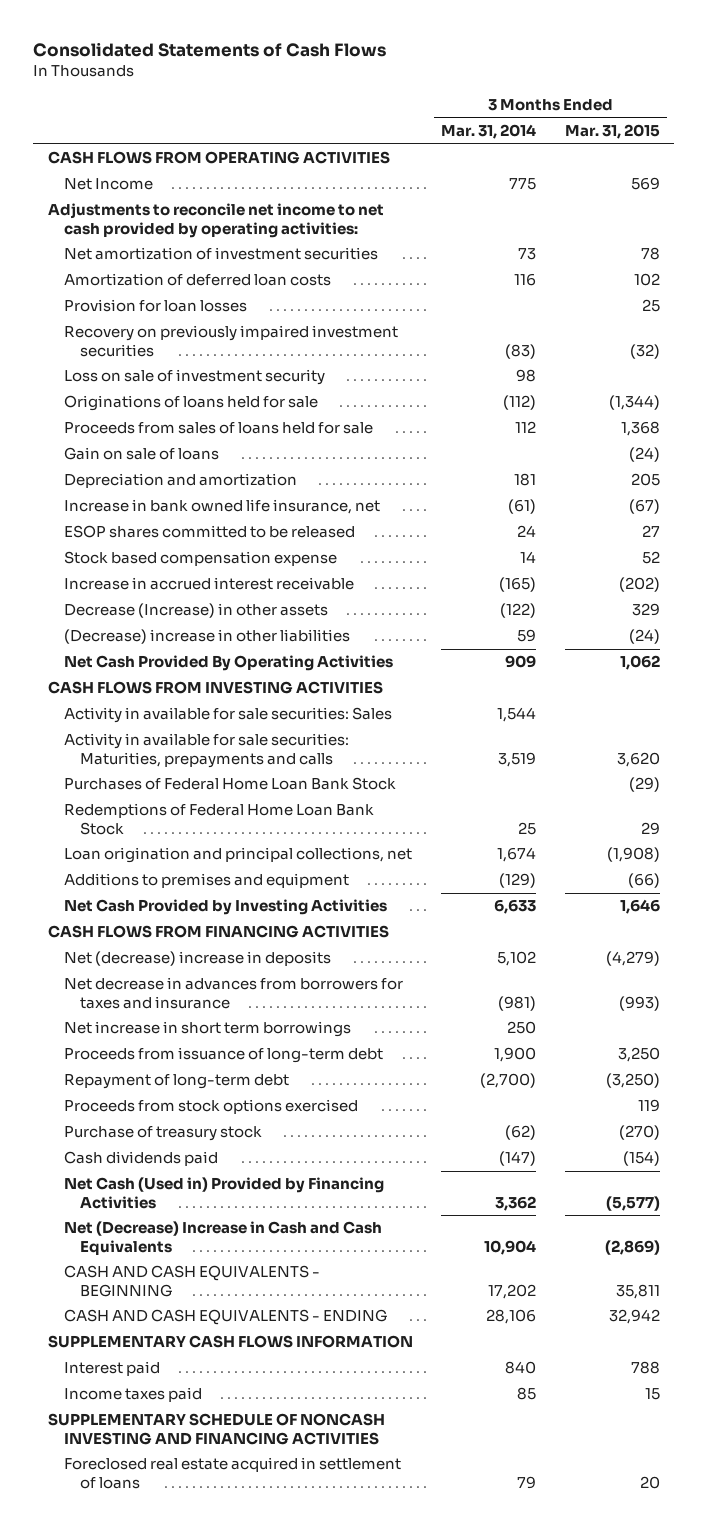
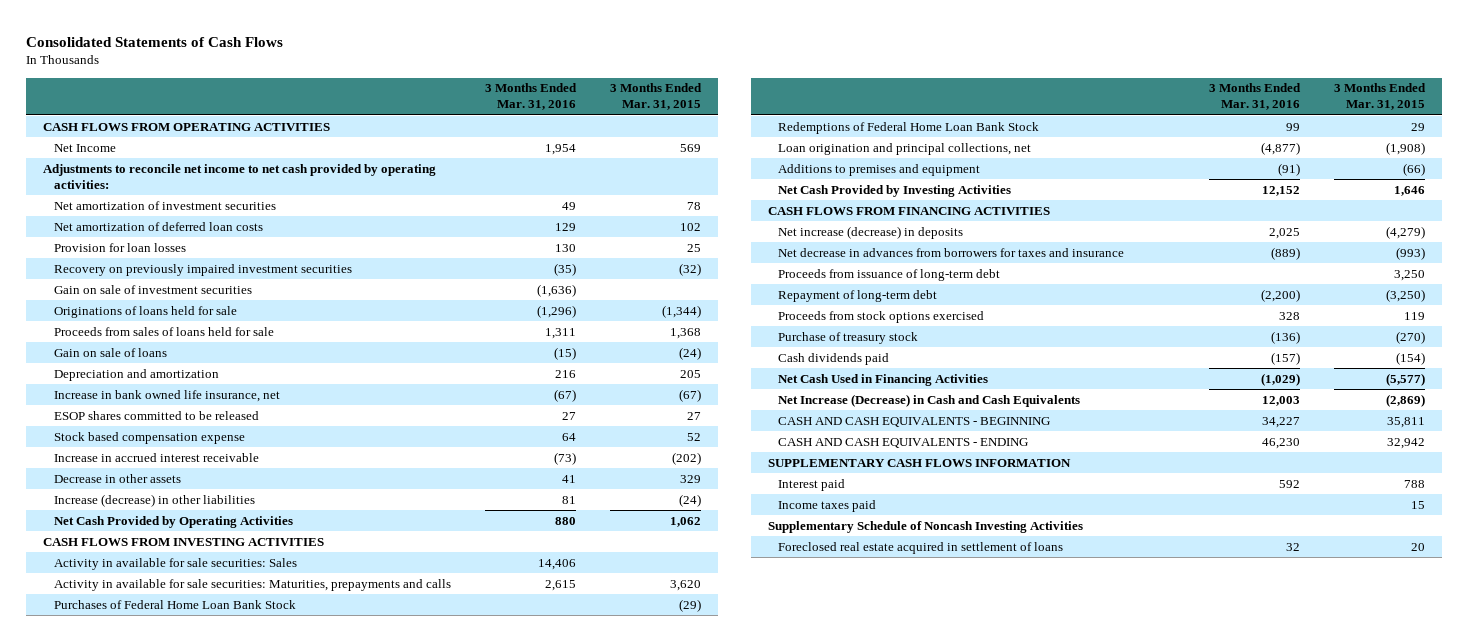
[441,123,537,139] Mar. 31, 2014 -> none
none -> [484,83,577,111] 3 Months Ended Mar. 31, 2016
[63,273,331,287] Amortization of deferred loan costs -> [53,221,263,231] Net amortization of deferred loan costs
[63,369,325,386] Loss on sale of investment security -> [53,284,252,294] Gain on sale of investment securities
[63,603,328,619] Decrease (Increase) in other assets -> [53,473,181,483] Decrease in other assets
[63,629,350,645] (Decrease) increase in other liabilities -> [53,493,255,507] Increase (decrease) in other liabilities
[63,655,393,672] Net Cash Provided By Operating Activities -> [53,515,293,528] Net Cash Provided by Operating Activities
[63,951,331,967] Net (decrease) increase in deposits -> [778,225,964,239] Net increase (decrease) in deposits
[63,1021,351,1038] Net increase in short term borrowings -> none
[63,1177,384,1209] Net Cash (Used in) Provided by Financing Activities -> [778,373,989,386] Net Cash Used in Financing Activities
[63,1221,382,1255] Net (Decrease) Increase in Cash and Cash Equivalents -> [778,393,1081,407] Net Increase (Decrease) in Cash and Cash Equivalents
[47,1413,385,1445] SUPPLEMENTARY SCHEDULE OF NONCASH INVESTING AND FINANCING ACTIVITIES -> [767,520,1083,533] Supplementary Schedule of Noncash Investing Activities

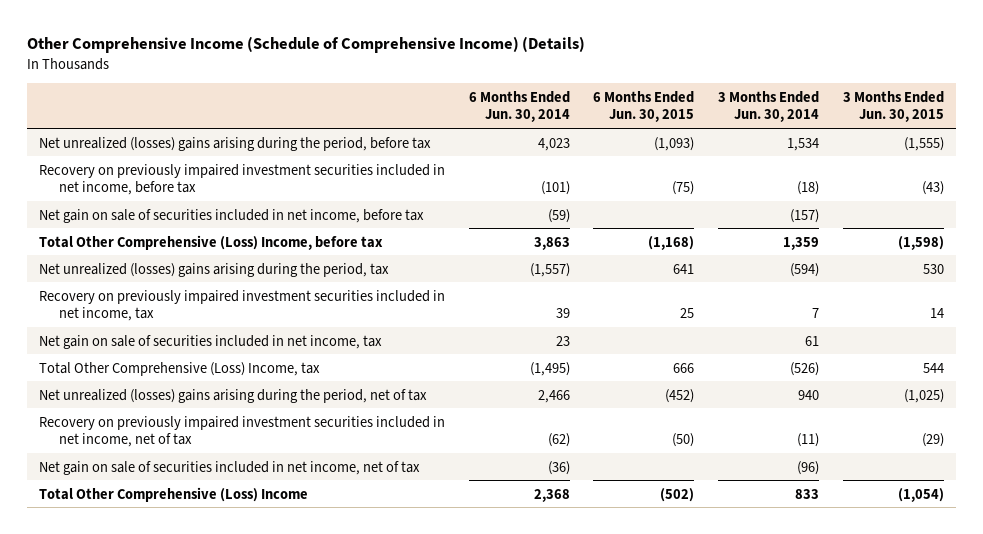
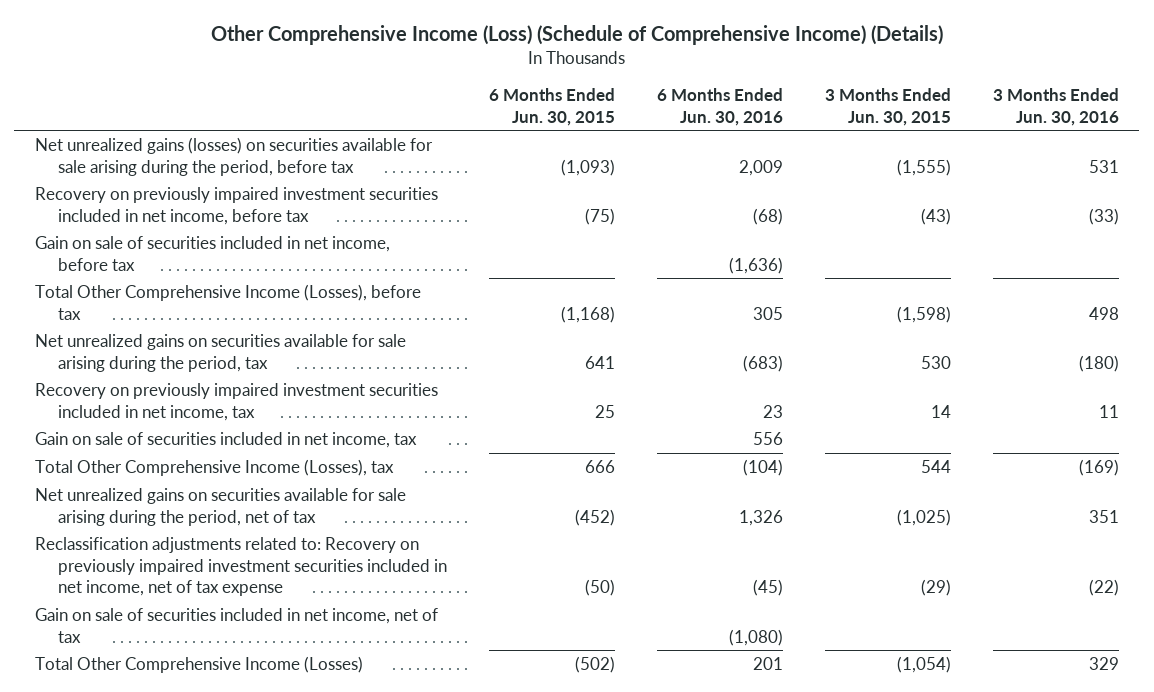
[26,36,585,54] Other Comprehensive Income (Schedule of Comprehensive Income) (Details) -> [210,24,943,45] Other Comprehensive Income (Loss) (Schedule of Comprehensive Income) (Details)
[468,90,570,123] 6 Months Ended Jun. 30, 2014 -> none
[718,90,820,123] 3 Months Ended Jun. 30, 2014 -> none
none -> [656,87,783,126] 6 Months Ended Jun. 30, 2016
none -> [992,87,1119,126] 3 Months Ended Jun. 30, 2016
[38,136,431,151] Net unrealized (losses) gains arising during the period, before tax -> [35,136,434,176] Net unrealized gains (losses) on securities available for sale arising during the period, before tax
[38,208,424,223] Net gain on sale of securities included in net income, before tax -> [35,235,391,271] Gain on sale of securities included in net income, before tax
[38,234,383,250] Total Other Comprehensive (Loss) Income, before tax -> [35,283,422,320] Total Other Comprehensive Income (Losses), before tax
[38,262,389,277] Net unrealized (losses) gains arising during the period, tax -> [35,333,407,372] Net unrealized gains on securities available for sale arising during the period, tax
[38,334,382,349] Net gain on sale of securities included in net income, tax -> [35,431,418,448] Gain on sale of securities included in net income, tax
[38,361,320,376] Total Other Comprehensive (Loss) Income, tax -> [35,458,395,476] Total Other Comprehensive Income (Losses), tax
[38,388,427,403] Net unrealized (losses) gains arising during the period, net of tax -> [35,487,407,526] Net unrealized gains on securities available for sale arising during the period, net of tax
[38,415,445,448] Recovery on previously impaired investment securities included in net income, net of tax -> [35,536,448,597] Reclassification adjustments related to: Recovery on previously impaired investment securities included in net income, net of tax expense
[38,460,420,475] Net gain on sale of securities included in net income, net of tax -> [35,607,439,643] Gain on sale of securities included in net income, net of tax
[38,486,308,502] Total Other Comprehensive (Loss) Income -> [35,655,364,673] Total Other Comprehensive Income (Losses)

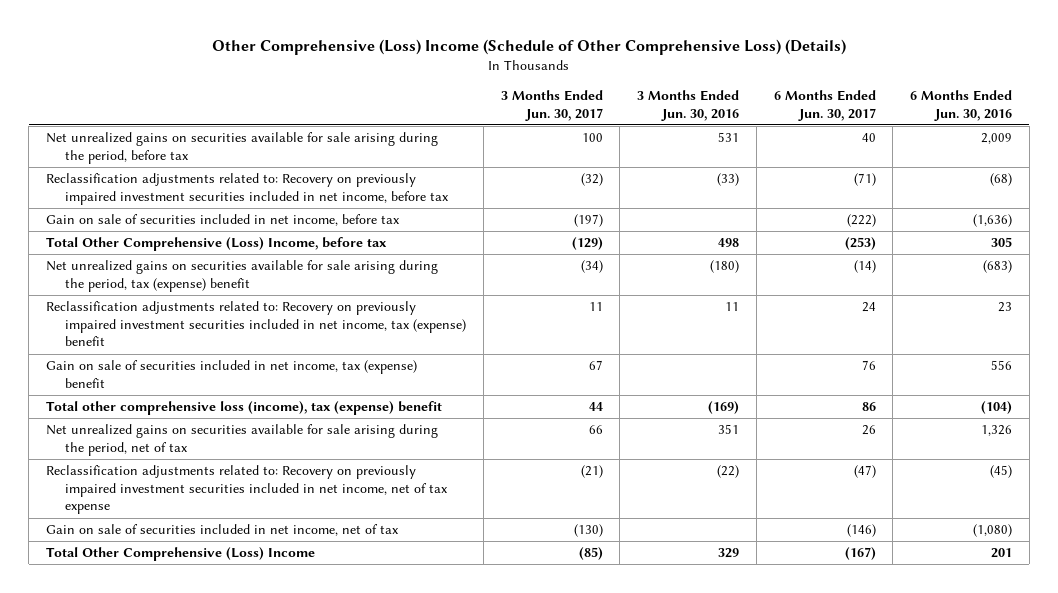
[210,24,943,45] Other Comprehensive Income (Loss) (Schedule of Comprehensive Income) (Details) -> [212,38,847,55] Other Comprehensive (Loss) Income (Schedule of Other Comprehensive Loss) (Details)
[489,87,616,126] 6 Months Ended Jun. 30, 2015 -> none
[824,87,951,126] 3 Months Ended Jun. 30, 2015 -> none
none -> [500,90,603,121] 3 Months Ended Jun. 30, 2017
none -> [773,90,876,121] 6 Months Ended Jun. 30, 2017
[35,136,434,176] Net unrealized gains (losses) on securities available for sale arising during the period, before tax -> [46,132,439,164] Net unrealized gains on securities available for sale arising during the period, before tax
[35,186,439,225] Recovery on previously impaired investment securities included in net income, before tax -> [46,173,450,205] Reclassification adjustments related to: Recovery on previously impaired investment securities included in net income, before tax
[35,283,422,320] Total Other Comprehensive Income (Losses), before tax -> [46,237,388,252] Total Other Comprehensive (Loss) Income, before tax
[35,333,407,372] Net unrealized gains on securities available for sale arising during the period, tax -> [46,260,439,292] Net unrealized gains on securities available for sale arising during the period, tax (expense) benefit
[35,382,439,421] Recovery on previously impaired investment securities included in net income, tax -> [46,301,467,347] Reclassification adjustments related to: Recovery on previously impaired investment securities included in net income, tax (expense) benefit
[35,431,418,448] Gain on sale of securities included in net income, tax -> [46,360,418,388] Gain on sale of securities included in net income, tax (expense) benefit
[35,458,395,476] Total Other Comprehensive Income (Losses), tax -> [46,401,443,416] Total other comprehensive loss (income), tax (expense) benefit
[35,655,364,673] Total Other Comprehensive Income (Losses) -> [46,547,316,562] Total Other Comprehensive (Loss) Income

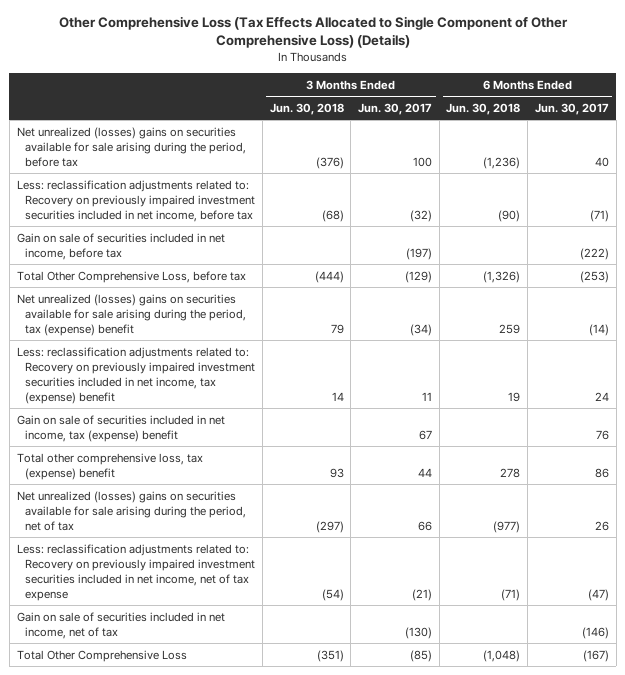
[212,38,847,55] Other Comprehensive (Loss) Income (Schedule of Other Comprehensive Loss) (Details) -> [58,16,568,49] Other Comprehensive Loss (Tax Effects Allocated to Single Component of Other Comprehensive Loss) (Details)
[637,90,740,121] 3 Months Ended Jun. 30, 2016 -> none
[910,90,1013,121] 6 Months Ended Jun. 30, 2016 -> none
none -> [269,102,344,115] Jun. 30, 2018
none -> [446,102,521,115] Jun. 30, 2018
[46,132,439,164] Net unrealized gains on securities available for sale arising during the period, before tax -> [16,126,247,167] Net unrealized (losses) gains on securities available for sale arising during the period, before tax
[46,173,450,205] Reclassification adjustments related to: Recovery on previously impaired investment securities included in net income, before tax -> [16,179,256,222] Less: reclassification adjustments related to: Recovery on previously impaired investment securities included in net income, before tax
[46,237,388,252] Total Other Comprehensive (Loss) Income, before tax -> [16,270,246,283] Total Other Comprehensive Loss, before tax
[46,260,439,292] Net unrealized gains on securities available for sale arising during the period, tax (expense) benefit -> [16,293,247,336] Net unrealized (losses) gains on securities available for sale arising during the period, tax (expense) benefit
[46,301,467,347] Reclassification adjustments related to: Recovery on previously impaired investment securities included in net income, tax (expense) benefit -> [16,346,256,404] Less: reclassification adjustments related to: Recovery on previously impaired investment securities included in net income, tax (expense) benefit
[46,401,443,416] Total other comprehensive loss (income), tax (expense) benefit -> [16,452,203,480] Total other comprehensive loss, tax (expense) benefit
[46,424,439,456] Net unrealized gains on securities available for sale arising during the period, net of tax -> [16,490,247,531] Net unrealized (losses) gains on securities available for sale arising during the period, net of tax
[46,465,449,515] Reclassification adjustments related to: Recovery on previously impaired investment securities included in net income, net of tax expense -> [16,543,256,601] Less: reclassification adjustments related to: Recovery on previously impaired investment securities included in net income, net of tax expense
[46,547,316,562] Total Other Comprehensive (Loss) Income -> [16,649,187,662] Total Other Comprehensive Loss

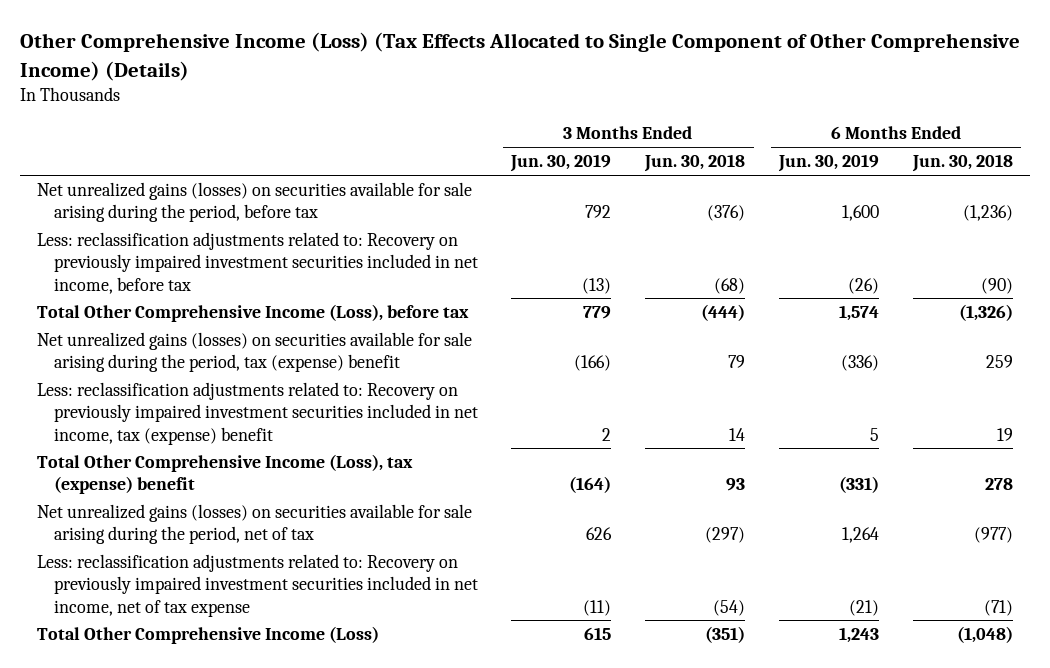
[58,16,568,49] Other Comprehensive Loss (Tax Effects Allocated to Single Component of Other Comprehensive Loss) (Details) -> [20,32,1021,81] Other Comprehensive Income (Loss) (Tax Effects Allocated to Single Component of Other Comprehensive Income) (Details)
[358,102,433,115] Jun. 30, 2017 -> none
[534,102,609,115] Jun. 30, 2017 -> none
none -> [510,154,612,173] Jun. 30, 2019
none -> [778,154,880,173] Jun. 30, 2019
[16,126,247,167] Net unrealized (losses) gains on securities available for sale arising during the period, before tax -> [37,182,473,223] Net unrealized gains (losses) on securities available for sale arising during the period, before tax
[16,232,225,260] Gain on sale of securities included in net income, before tax -> none
[16,270,246,283] Total Other Comprehensive Loss, before tax -> [37,304,470,323] Total Other Comprehensive Income (Loss), before tax
[16,293,247,336] Net unrealized (losses) gains on securities available for sale arising during the period, tax (expense) benefit -> [37,332,473,373] Net unrealized gains (losses) on securities available for sale arising during the period, tax (expense) benefit
[16,414,225,442] Gain on sale of securities included in net income, tax (expense) benefit -> none
[16,452,203,480] Total other comprehensive loss, tax (expense) benefit -> [37,454,414,495] Total Other Comprehensive Income (Loss), tax (expense) benefit
[16,490,247,531] Net unrealized (losses) gains on securities available for sale arising during the period, net of tax -> [37,504,473,545] Net unrealized gains (losses) on securities available for sale arising during the period, net of tax
[16,611,225,639] Gain on sale of securities included in net income, net of tax -> none
[16,649,187,662] Total Other Comprehensive Loss -> [37,626,380,645] Total Other Comprehensive Income (Loss)

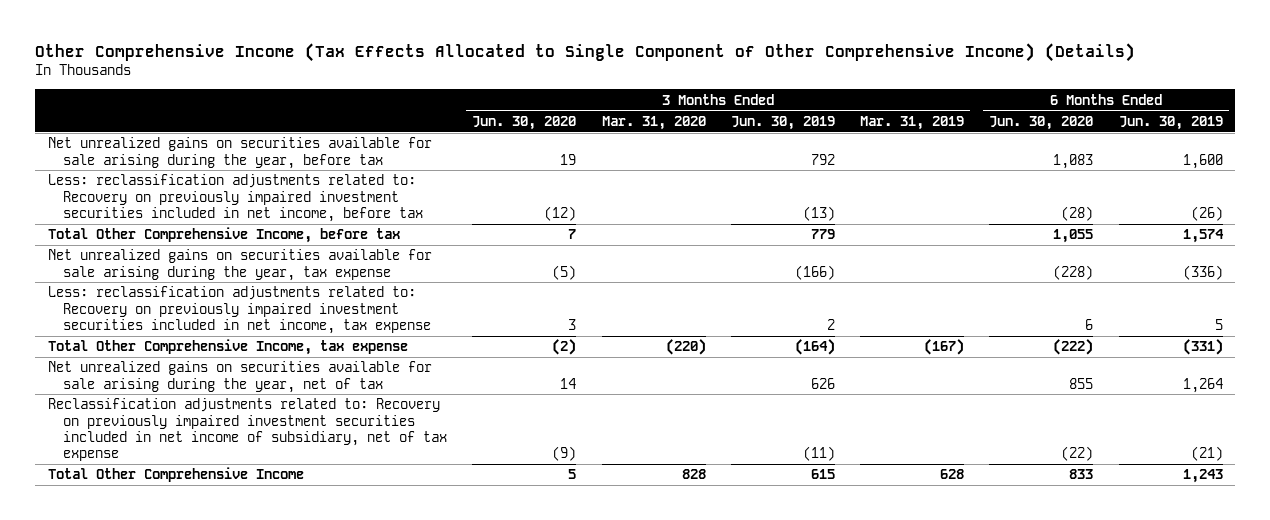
[20,32,1021,81] Other Comprehensive Income (Loss) (Tax Effects Allocated to Single Component of Other Comprehensive Income) (Details) -> [34,42,1135,62] Other Comprehensive Income (Tax Effects Allocated to Single Component of Other Comprehensive Income) (Details)
[644,154,746,173] Jun. 30, 2018 -> none
[911,154,1013,173] Jun. 30, 2018 -> none
none -> [472,115,577,130] Jun. 30, 2020
none -> [601,115,706,130] Mar. 31, 2020
none -> [860,115,965,130] Mar. 31, 2019
none -> [989,115,1094,130] Jun. 30, 2020
[37,182,473,223] Net unrealized gains (losses) on securities available for sale arising during the period, before tax -> [47,137,432,169] Net unrealized gains on securities available for sale arising during the year, before tax
[37,304,470,323] Total Other Comprehensive Income (Loss), before tax -> [47,227,400,244] Total Other Comprehensive Income, before tax
[37,332,473,373] Net unrealized gains (losses) on securities available for sale arising during the period, tax (expense) benefit -> [47,249,432,281] Net unrealized gains on securities available for sale arising during the year, tax expense
[37,382,478,445] Less: reclassification adjustments related to: Recovery on previously impaired investment securities included in net income, tax (expense) benefit -> [47,286,432,335] Less: reclassification adjustments related to: Recovery on previously impaired investment securities included in net income, tax expense
[37,454,414,495] Total Other Comprehensive Income (Loss), tax (expense) benefit -> [47,339,408,356] Total Other Comprehensive Income, tax expense
[37,504,473,545] Net unrealized gains (losses) on securities available for sale arising during the period, net of tax -> [47,361,432,393] Net unrealized gains on securities available for sale arising during the year, net of tax
[37,554,478,617] Less: reclassification adjustments related to: Recovery on previously impaired investment securities included in net income, net of tax expense -> [47,398,448,462] Reclassification adjustments related to: Recovery on previously impaired investment securities included in net income of subsidiary, net of tax expense
[37,626,380,645] Total Other Comprehensive Income (Loss) -> [47,467,304,483] Total Other Comprehensive Income

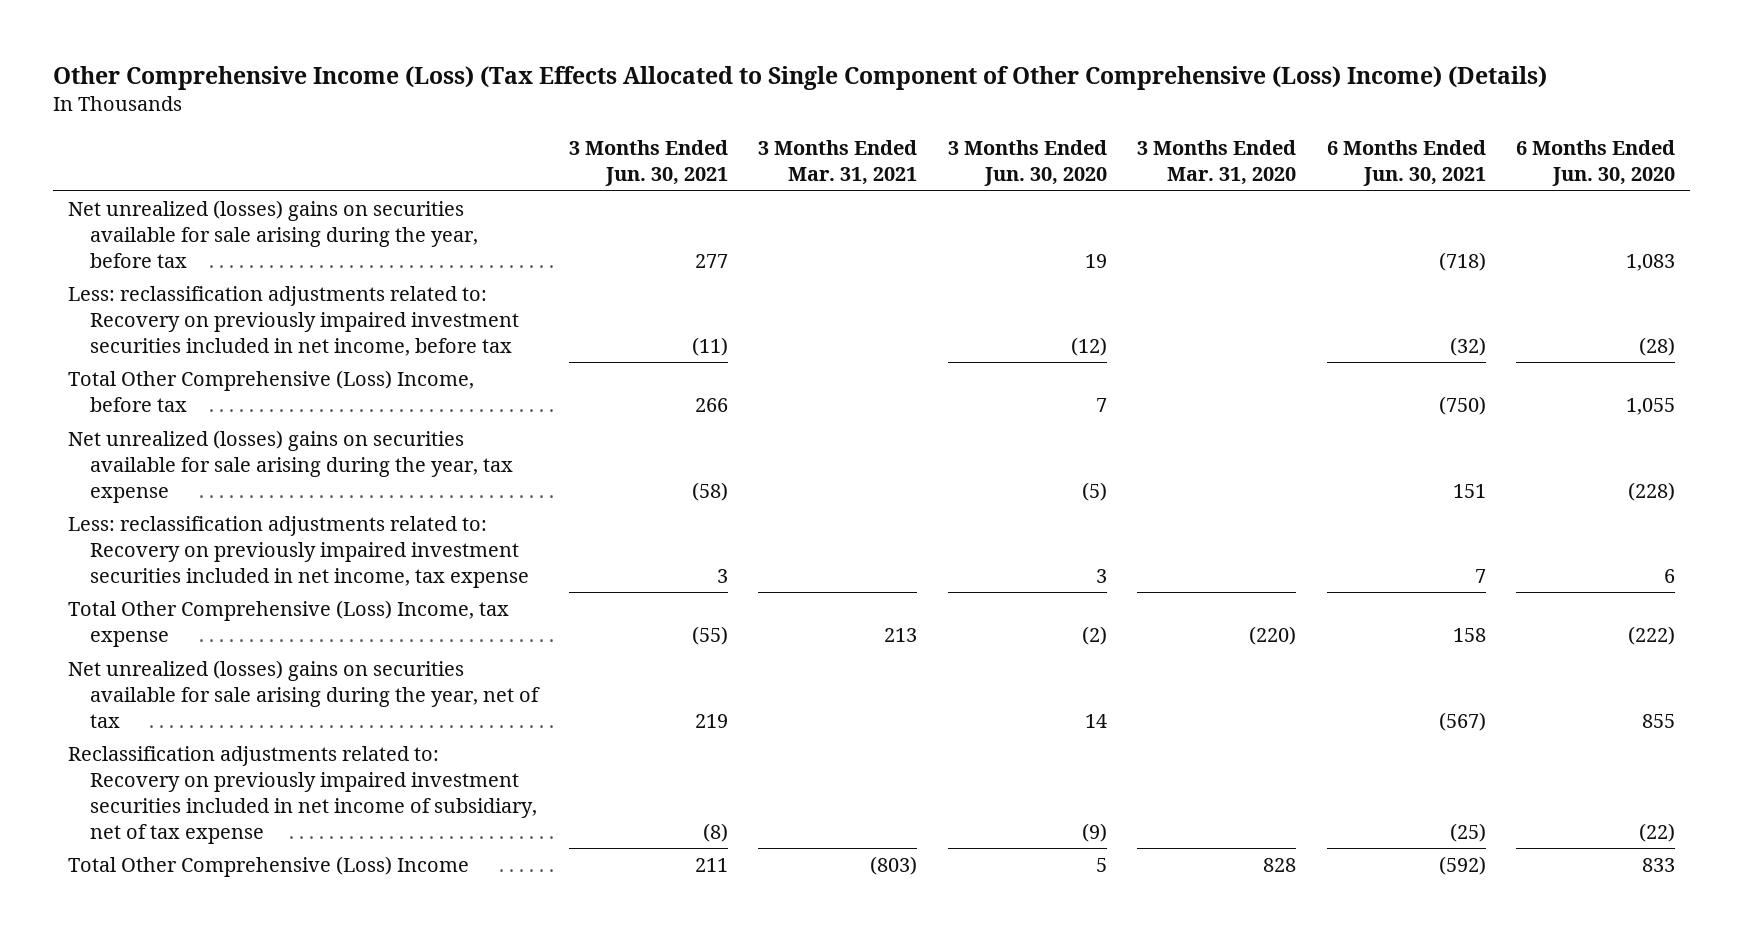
[34,42,1135,62] Other Comprehensive Income (Tax Effects Allocated to Single Component of Other Comprehensive Income) (Details) -> [52,65,1547,90] Other Comprehensive Income (Loss) (Tax Effects Allocated to Single Component of Other Comprehensive (Loss) Income) (Details)
[730,115,835,130] Jun. 30, 2019 -> none
[860,115,965,130] Mar. 31, 2019 -> none
[1118,115,1223,130] Jun. 30, 2019 -> none
none -> [568,140,728,186] 3 Months Ended Jun. 30, 2021
none -> [758,140,918,185] 3 Months Ended Mar. 31, 2021
none -> [1326,140,1486,186] 6 Months Ended Jun. 30, 2021
[47,137,432,169] Net unrealized gains on securities available for sale arising during the year, before tax -> [68,200,479,268] Net unrealized (losses) gains on securities available for sale arising during the year, before tax
[47,227,400,244] Total Other Comprehensive Income, before tax -> [68,370,475,412] Total Other Comprehensive (Loss) Income, before tax
[47,249,432,281] Net unrealized gains on securities available for sale arising during the year, tax expense -> [68,430,514,503] Net unrealized (losses) gains on securities available for sale arising during the year, tax expense
[47,339,408,356] Total Other Comprehensive Income, tax expense -> [68,600,510,647] Total Other Comprehensive (Loss) Income, tax expense
[47,361,432,393] Net unrealized gains on securities available for sale arising during the year, net of tax -> [68,660,541,728] Net unrealized (losses) gains on securities available for sale arising during the year, net of tax
[47,467,304,483] Total Other Comprehensive Income -> [68,856,470,878] Total Other Comprehensive (Loss) Income

